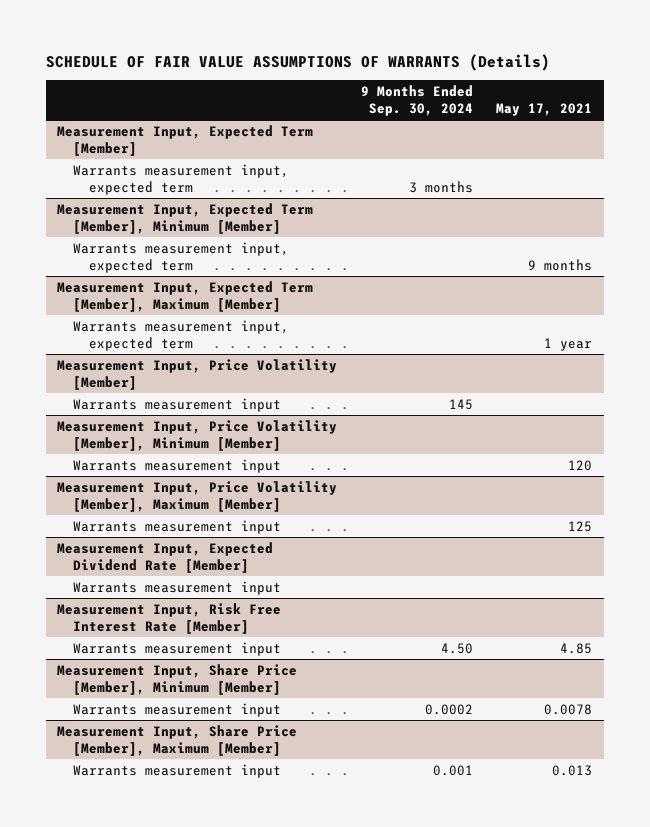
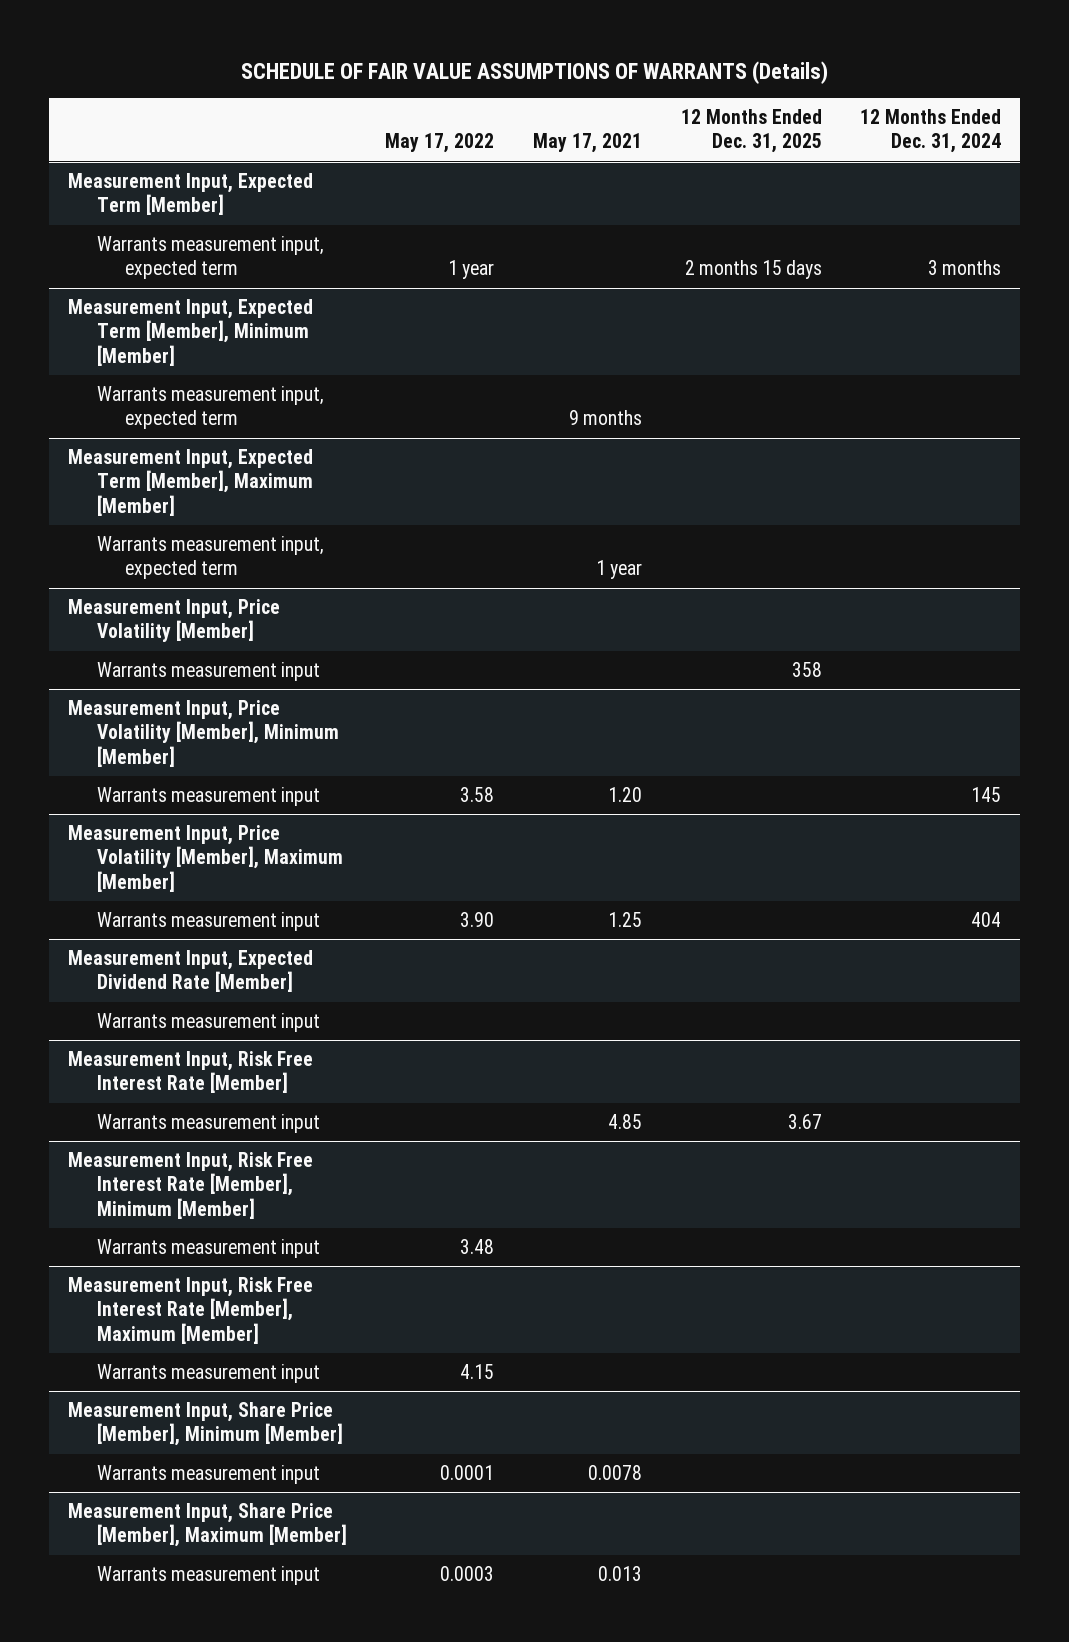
[360,84,473,116] 9 Months Ended Sep. 30, 2024 -> none
none -> [385,133,495,154] May 17, 2022
none -> [680,108,822,154] 12 Months Ended Dec. 31, 2025
none -> [860,108,1002,154] 12 Months Ended Dec. 31, 2024
[568,459,593,471] 120 -> [607,786,642,802] 1.20
[568,520,593,532] 125 -> [607,911,642,927] 1.25
none -> [67,1151,313,1219] Measurement Input, Risk Free Interest Rate [Member], Minimum [Member]
none -> [96,1238,320,1258] Warrants measurement input
none -> [67,1276,313,1344] Measurement Input, Risk Free Interest Rate [Member], Maximum [Member]
none -> [96,1363,320,1383] Warrants measurement input

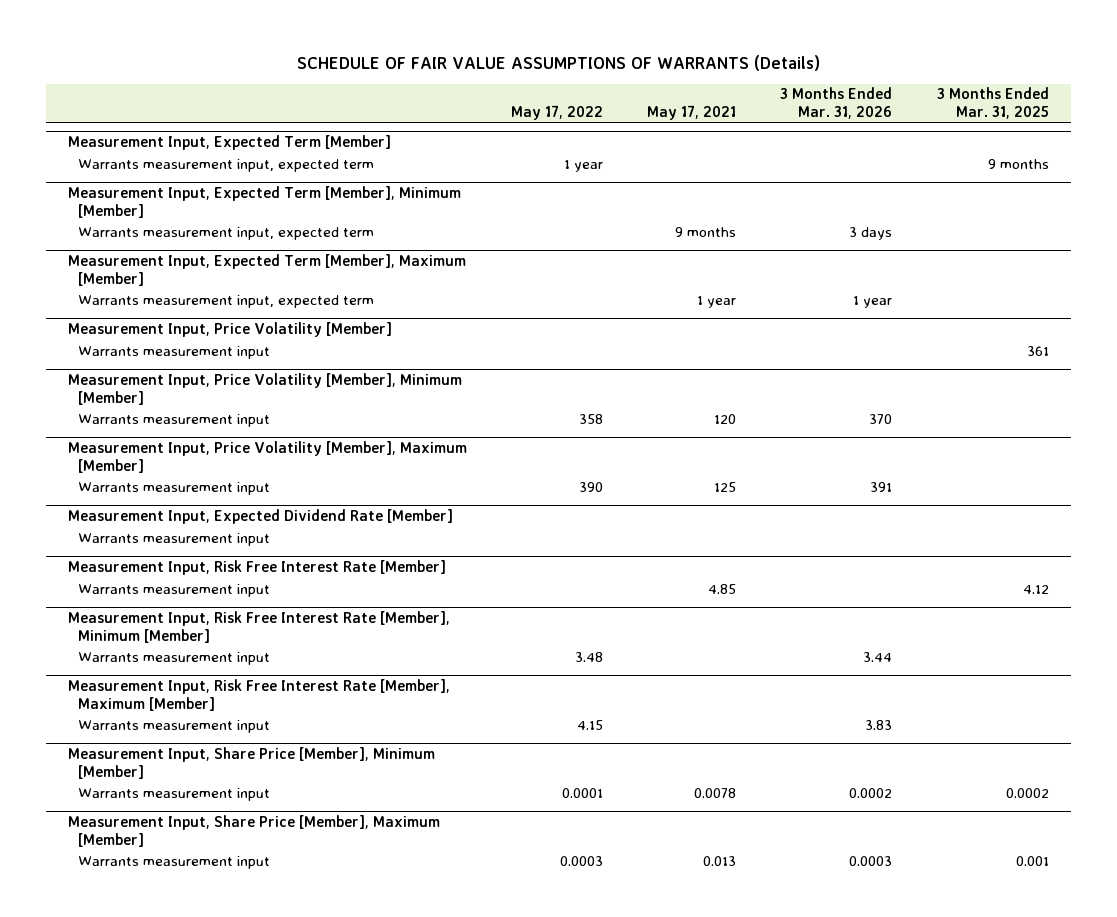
[680,108,822,154] 12 Months Ended Dec. 31, 2025 -> none
[860,108,1002,154] 12 Months Ended Dec. 31, 2024 -> none
none -> [780,87,893,119] 3 Months Ended Mar. 31, 2026
none -> [936,87,1049,119] 3 Months Ended Mar. 31, 2025
[460,786,495,802] 3.58 -> [579,413,604,424] 358
[607,786,642,802] 1.20 -> [714,413,737,424] 120
[460,911,495,927] 3.90 -> [579,481,604,492] 390
[607,911,642,927] 1.25 -> [714,481,737,492] 125

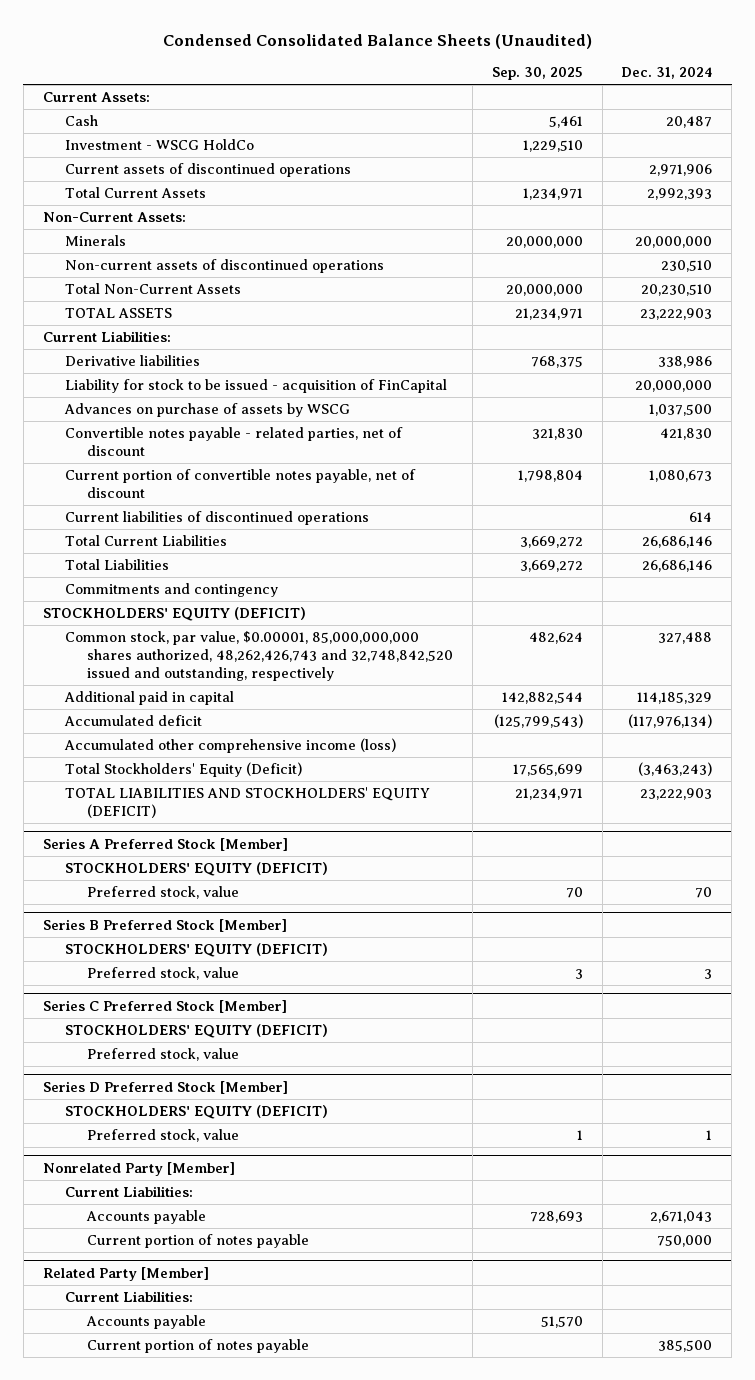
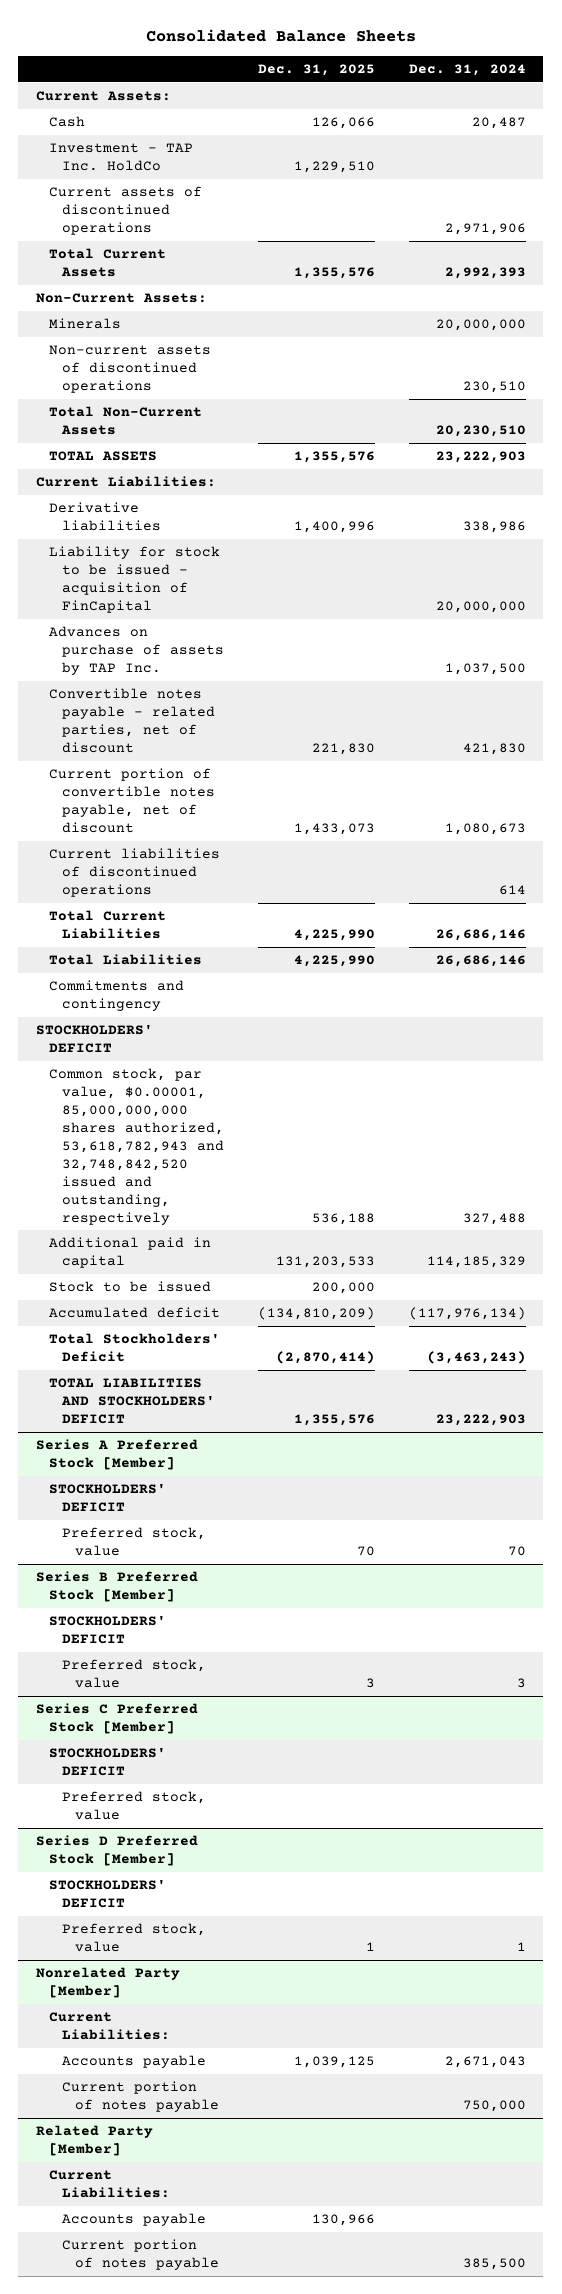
[162,33,592,49] Condensed Consolidated Balance Sheets (Unaudited) -> [145,29,416,43] Consolidated Balance Sheets
[491,67,583,81] Sep. 30, 2025 -> none
none -> [257,64,375,77] Dec. 31, 2025
[65,138,255,150] Investment - WSCG HoldCo -> [48,143,193,172] Investment - TAP Inc. HoldCo
[64,402,351,417] Advances on purchase of assets by WSCG -> [48,626,224,676] Advances on purchase of assets by TAP Inc.
[42,606,306,621] STOCKHOLDERS' EQUITY (DEFICIT) -> [35,1025,153,1054] STOCKHOLDERS' DEFICIT
[65,630,454,681] Common stock, par value, $0.00001, 85,000,000,000 shares authorized, 48,262,426,743 and 32,748,842,520 issued and outstanding, respectively -> [48,1068,224,1225] Common stock, par value, $0.00001, 85,000,000,000 shares authorized, 53,618,782,943 and 32,748,842,520 issued and outstanding, respectively
none -> [48,1281,211,1293] Stock to be issued
[64,737,397,753] Accumulated other comprehensive income (loss) -> none
[65,761,303,777] Total Stockholders' Equity (Deficit) -> [48,1333,220,1363] Total Stockholders' Deficit
[65,786,431,818] TOTAL LIABILITIES AND STOCKHOLDERS' EQUITY (DEFICIT) -> [48,1378,215,1425] TOTAL LIABILITIES AND STOCKHOLDERS' DEFICIT
[65,861,329,876] STOCKHOLDERS' EQUITY (DEFICIT) -> [48,1484,166,1513] STOCKHOLDERS' DEFICIT
[65,942,329,957] STOCKHOLDERS' EQUITY (DEFICIT) -> [48,1616,166,1645] STOCKHOLDERS' DEFICIT
[65,1023,329,1038] STOCKHOLDERS' EQUITY (DEFICIT) -> [48,1748,166,1777] STOCKHOLDERS' DEFICIT
[65,1104,329,1119] STOCKHOLDERS' EQUITY (DEFICIT) -> [48,1880,166,1909] STOCKHOLDERS' DEFICIT

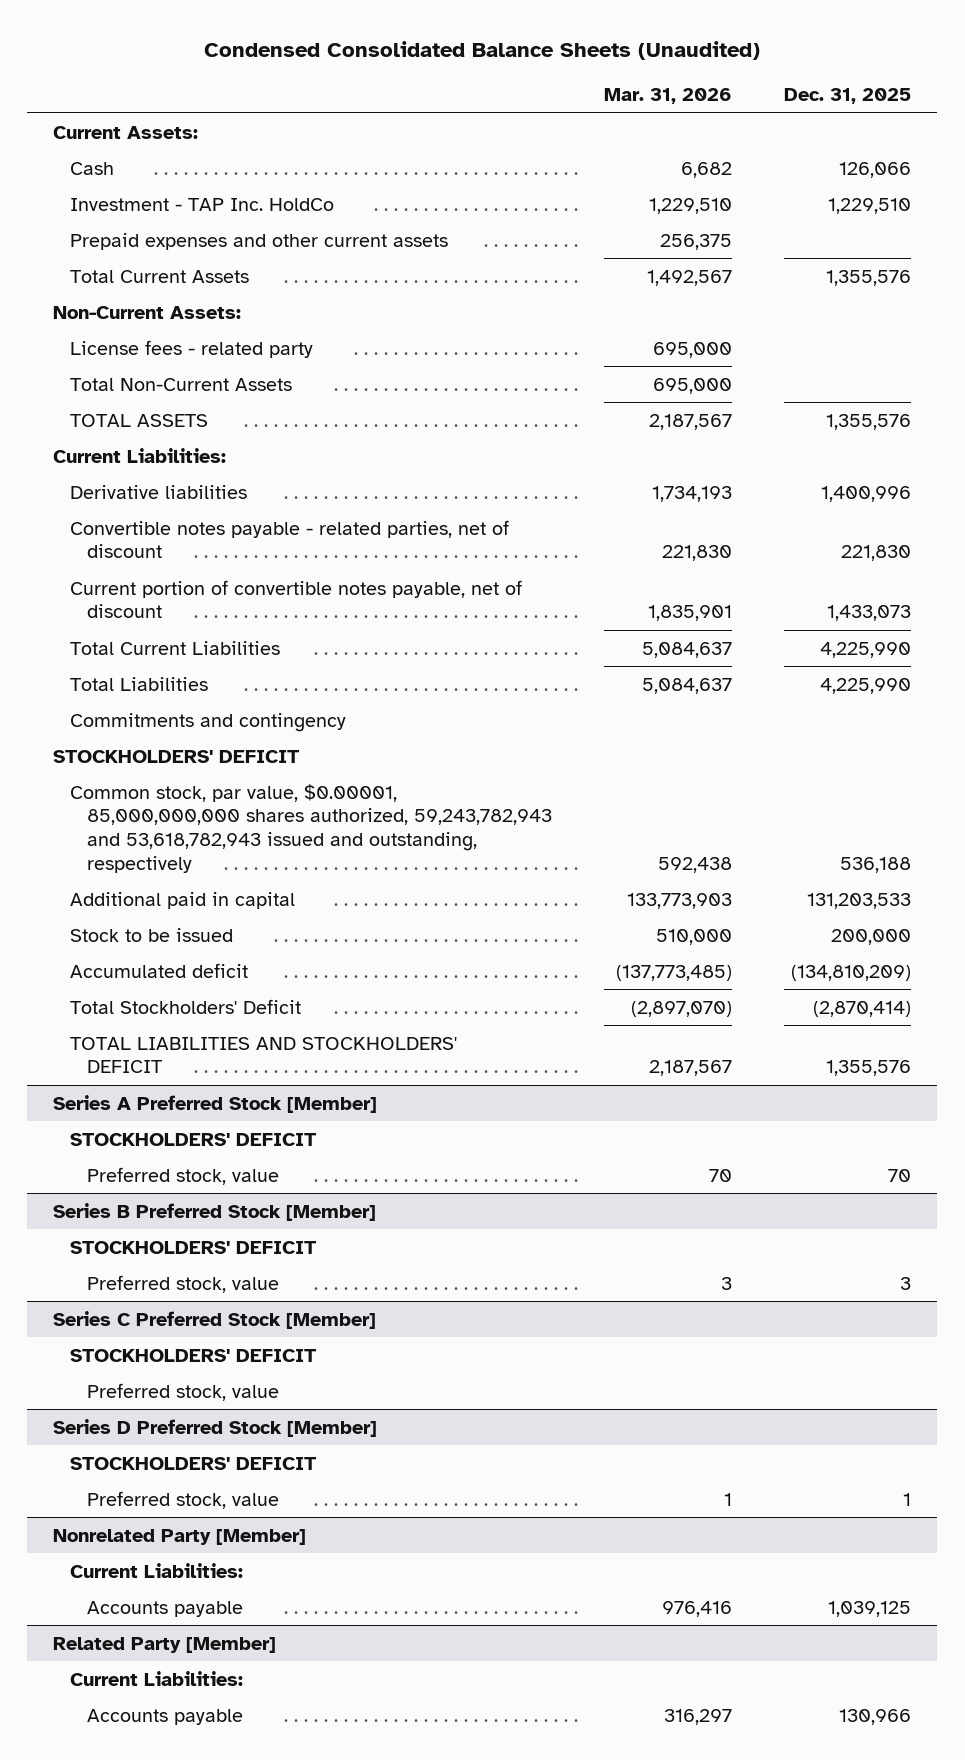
[145,29,416,43] Consolidated Balance Sheets -> [204,41,761,61] Condensed Consolidated Balance Sheets (Unaudited)
[409,64,527,77] Dec. 31, 2024 -> none
none -> [604,87,733,104] Mar. 31, 2026
[48,186,202,236] Current assets of discontinued operations -> [70,232,449,250] Prepaid expenses and other current assets
[48,318,121,330] Minerals -> none
[48,345,211,394] Non-current assets of discontinued operations -> none
none -> [70,339,314,358] License fees - related party
[48,546,220,613] Liability for stock to be issued - acquisition of FinCapital -> none
[48,626,224,676] Advances on purchase of assets by TAP Inc. -> none
[48,848,220,898] Current liabilities of discontinued operations -> none
[48,1068,224,1225] Common stock, par value, $0.00001, 85,000,000,000 shares authorized, 53,618,782,943 and 32,748,842,520 issued and outstanding, respectively -> [70,783,552,873] Common stock, par value, $0.00001, 85,000,000,000 shares authorized, 59,243,782,943 and 53,618,782,943 issued and outstanding, respectively
[61,2081,219,2113] Current portion of notes payable -> none
[61,2239,219,2271] Current portion of notes payable -> none

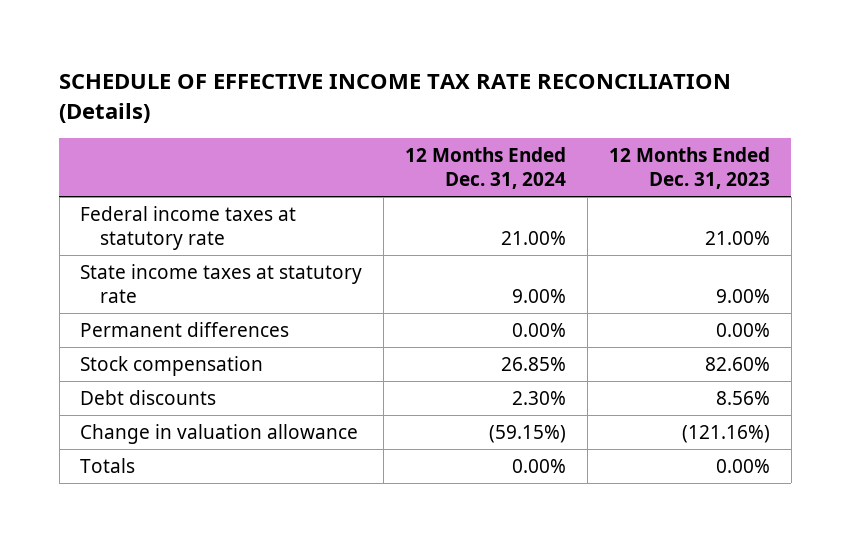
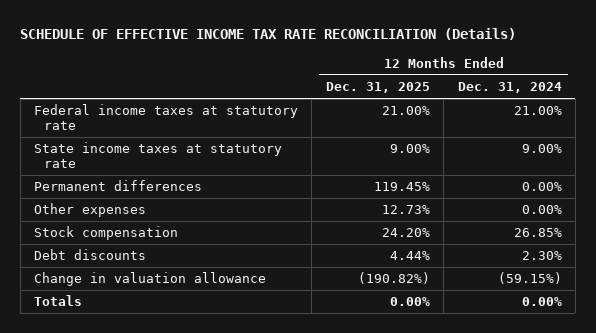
[608,146,770,190] 12 Months Ended Dec. 31, 2023 -> none
none -> [325,82,430,94] Dec. 31, 2025
none -> [34,203,147,218] Other expenses

